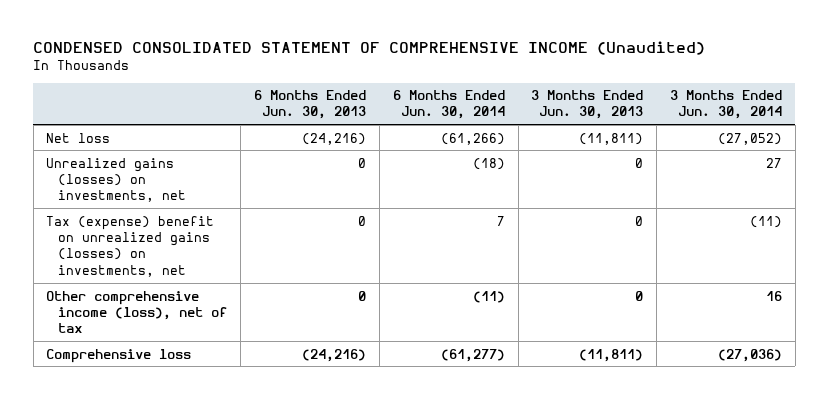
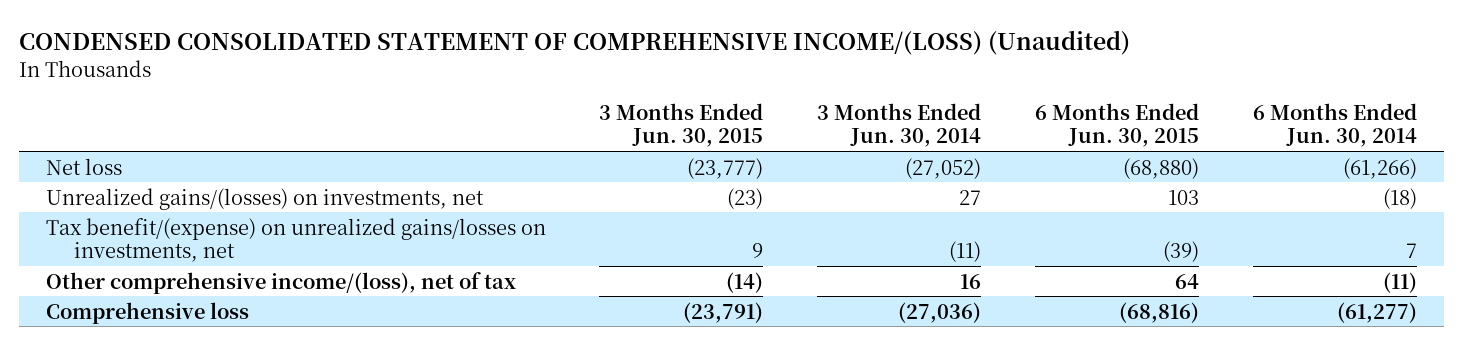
[33,40,706,55] CONDENSED CONSOLIDATED STATEMENT OF COMPREHENSIVE INCOME (Unaudited) -> [18,30,1130,56] CONDENSED CONSOLIDATED STATEMENT OF COMPREHENSIVE INCOME/(LOSS) (Unaudited)
[254,90,367,120] 6 Months Ended Jun. 30, 2013 -> none
[531,90,644,120] 3 Months Ended Jun. 30, 2013 -> none
none -> [599,103,764,148] 3 Months Ended Jun. 30, 2015
none -> [1035,103,1200,148] 6 Months Ended Jun. 30, 2015
[46,157,187,203] Unrealized gains (losses) on investments, net -> [45,187,484,210] Unrealized gains/(losses) on investments, net
[46,215,215,277] Tax (expense) benefit on unrealized gains (losses) on investments, net -> [45,217,546,262] Tax benefit/(expense) on unrealized gains/losses on investments, net
[46,290,228,334] Other comprehensive income (loss), net of tax -> [45,271,516,294] Other comprehensive income/(loss), net of tax

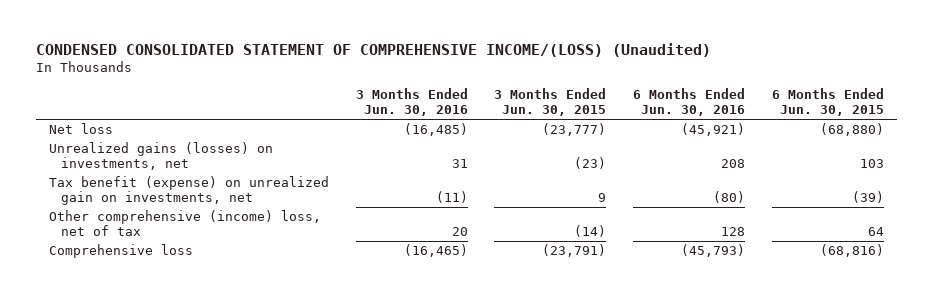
[817,103,982,148] 3 Months Ended Jun. 30, 2014 -> none
[1253,103,1418,148] 6 Months Ended Jun. 30, 2014 -> none
none -> [355,88,468,117] 3 Months Ended Jun. 30, 2016
none -> [633,88,746,117] 6 Months Ended Jun. 30, 2016
[45,187,484,210] Unrealized gains/(losses) on investments, net -> [48,142,273,171] Unrealized gains (losses) on investments, net
[45,217,546,262] Tax benefit/(expense) on unrealized gains/losses on investments, net -> [48,176,329,206] Tax benefit (expense) on unrealized gain on investments, net
[45,271,516,294] Other comprehensive income/(loss), net of tax -> [48,210,321,237] Other comprehensive (income) loss, net of tax

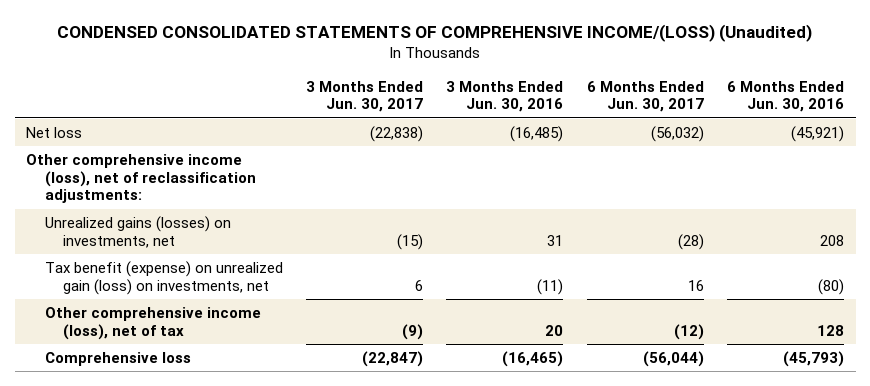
[35,43,711,58] CONDENSED CONSOLIDATED STATEMENT OF COMPREHENSIVE INCOME/(LOSS) (Unaudited) -> [57,23,813,42] CONDENSED CONSOLIDATED STATEMENTS OF COMPREHENSIVE INCOME/(LOSS) (Unaudited)
[494,88,607,117] 3 Months Ended Jun. 30, 2015 -> none
[771,88,884,117] 6 Months Ended Jun. 30, 2015 -> none
none -> [305,80,423,113] 3 Months Ended Jun. 30, 2017
none -> [586,80,704,113] 6 Months Ended Jun. 30, 2017
none -> [26,153,256,204] Other comprehensive income (loss), net of reclassification adjustments:
[48,176,329,206] Tax benefit (expense) on unrealized gain on investments, net -> [44,260,283,295] Tax benefit (expense) on unrealized gain (loss) on investments, net
[48,210,321,237] Other comprehensive (income) loss, net of tax -> [44,306,261,340] Other comprehensive income (loss), net of tax

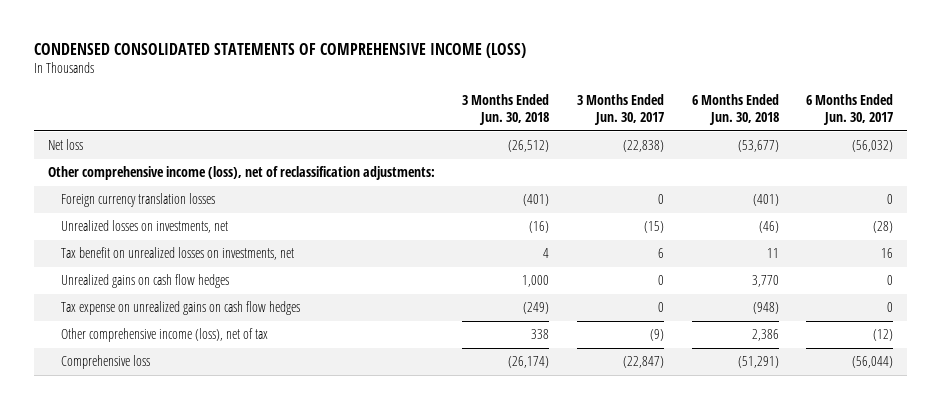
[57,23,813,42] CONDENSED CONSOLIDATED STATEMENTS OF COMPREHENSIVE INCOME/(LOSS) (Unaudited) -> [33,42,526,58] CONDENSED CONSOLIDATED STATEMENTS OF COMPREHENSIVE INCOME (LOSS)
[446,80,564,113] 3 Months Ended Jun. 30, 2016 -> none
[726,80,844,113] 6 Months Ended Jun. 30, 2016 -> none
none -> [462,93,550,126] 3 Months Ended Jun. 30, 2018
none -> [691,93,779,126] 6 Months Ended Jun. 30, 2018
none -> [61,193,216,208] Foreign currency translation losses
[44,215,231,248] Unrealized gains (losses) on investments, net -> [61,220,229,234] Unrealized losses on investments, net
[44,260,283,295] Tax benefit (expense) on unrealized gain (loss) on investments, net -> [61,247,295,261] Tax benefit on unrealized losses on investments, net
none -> [61,274,230,289] Unrealized gains on cash flow hedges
none -> [61,301,301,316] Tax expense on unrealized gains on cash flow hedges

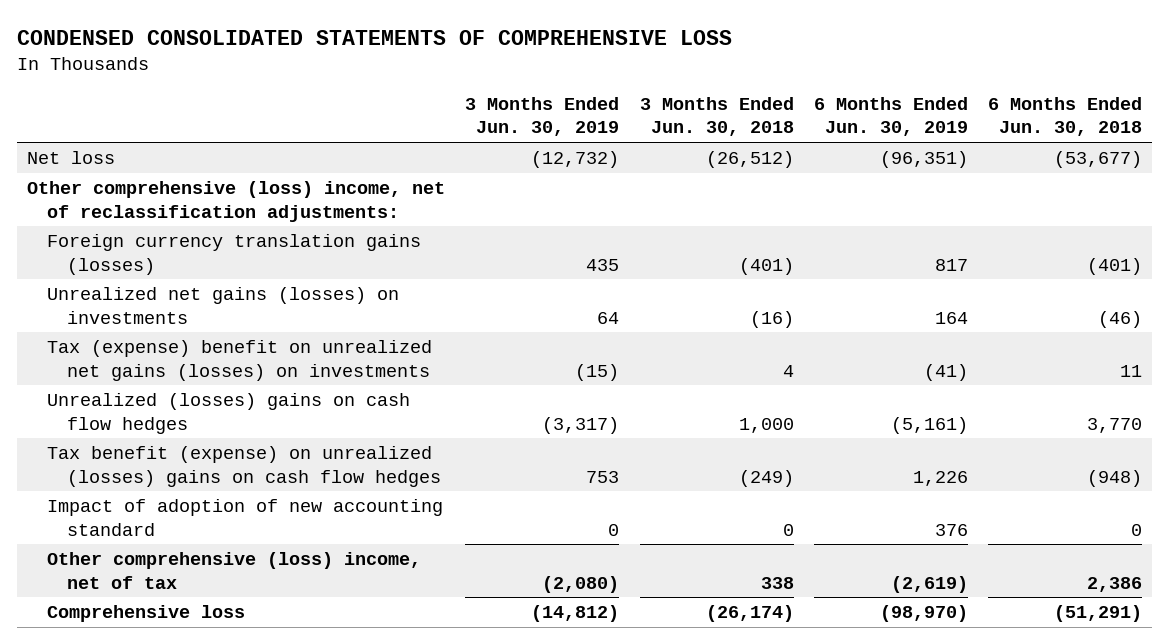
[33,42,526,58] CONDENSED CONSOLIDATED STATEMENTS OF COMPREHENSIVE INCOME (LOSS) -> [16,30,732,46] CONDENSED CONSOLIDATED STATEMENTS OF COMPREHENSIVE LOSS
[576,93,664,126] 3 Months Ended Jun. 30, 2017 -> none
[806,93,894,126] 6 Months Ended Jun. 30, 2017 -> none
none -> [465,96,620,137] 3 Months Ended Jun. 30, 2019
none -> [813,96,968,137] 6 Months Ended Jun. 30, 2019
[47,166,435,181] Other comprehensive income (loss), net of reclassification adjustments: -> [26,181,445,222] Other comprehensive (loss) income, net of reclassification adjustments:
[61,193,216,208] Foreign currency translation losses -> [46,234,421,275] Foreign currency translation gains (losses)
[61,220,229,234] Unrealized losses on investments, net -> [46,287,399,324] Unrealized net gains (losses) on investments
[61,247,295,261] Tax benefit on unrealized losses on investments, net -> [46,340,432,381] Tax (expense) benefit on unrealized net gains (losses) on investments
[61,274,230,289] Unrealized gains on cash flow hedges -> [46,393,410,434] Unrealized (losses) gains on cash flow hedges
[61,301,301,316] Tax expense on unrealized gains on cash flow hedges -> [46,446,442,487] Tax benefit (expense) on unrealized (losses) gains on cash flow hedges
none -> [46,499,443,536] Impact of adoption of new accounting standard
[61,328,269,343] Other comprehensive income (loss), net of tax -> [46,552,421,589] Other comprehensive (loss) income, net of tax

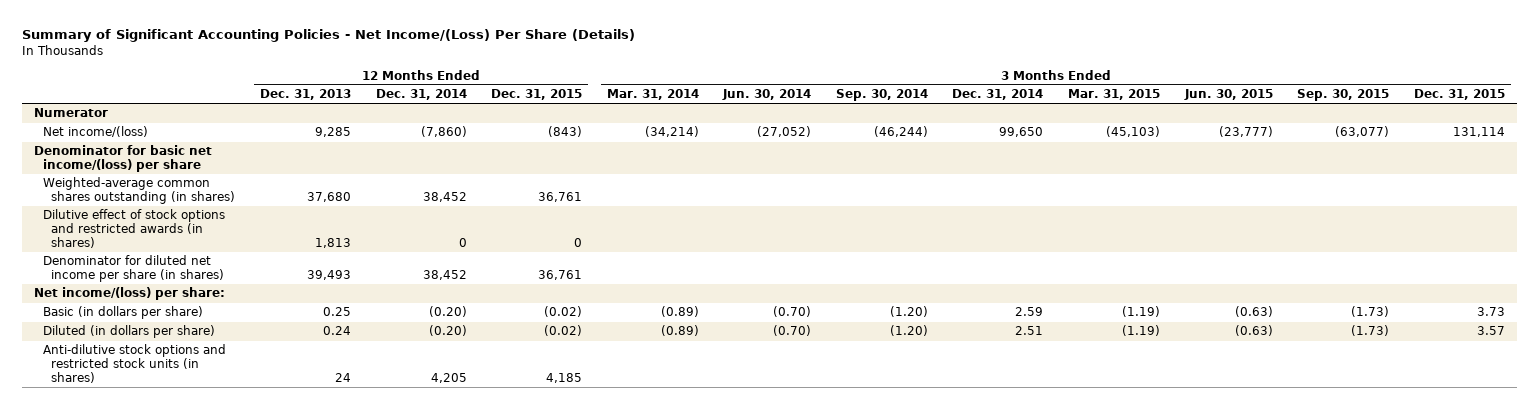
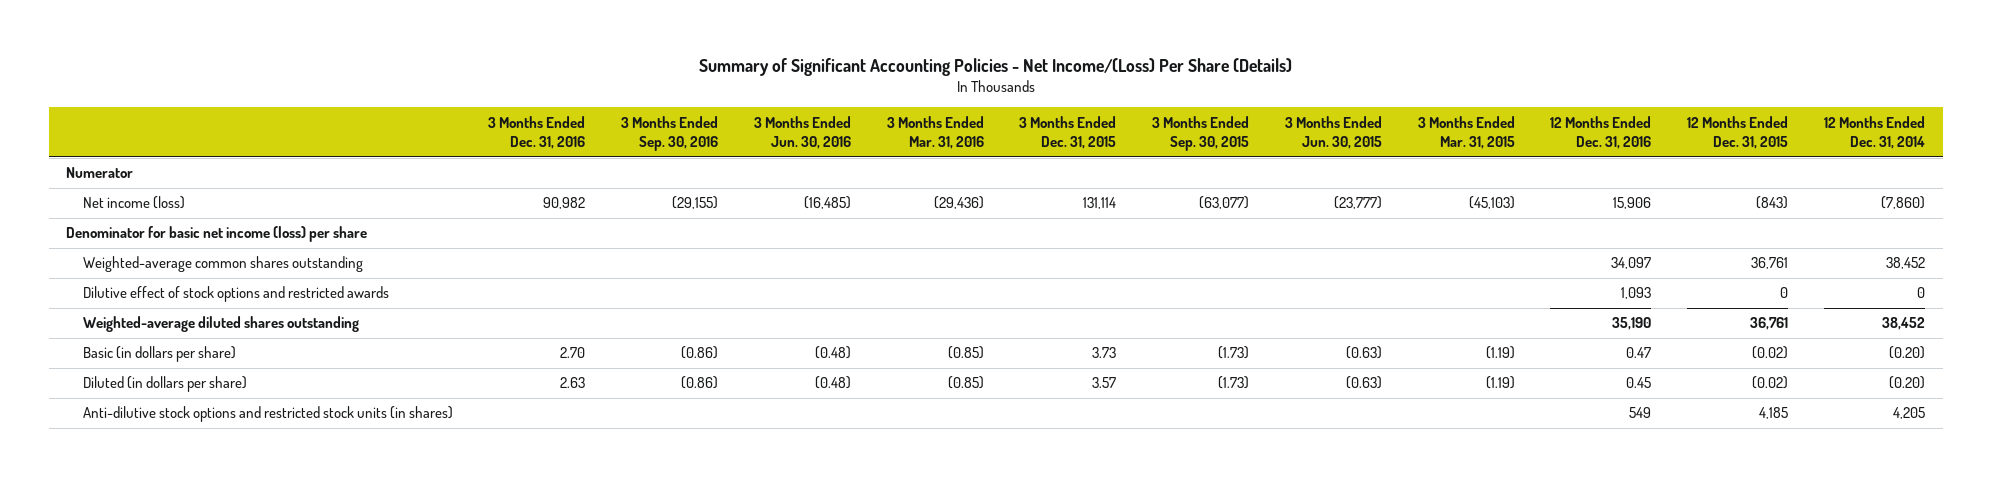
[259,89,351,101] Dec. 31, 2013 -> none
[606,89,699,101] Mar. 31, 2014 -> none
[722,89,812,101] Jun. 30, 2014 -> none
[835,89,928,102] Sep. 30, 2014 -> none
[952,89,1044,101] Dec. 31, 2014 -> none
none -> [488,115,586,150] 3 Months Ended Dec. 31, 2016
none -> [621,115,719,152] 3 Months Ended Sep. 30, 2016
none -> [753,115,851,150] 3 Months Ended Jun. 30, 2016
none -> [886,115,984,150] 3 Months Ended Mar. 31, 2016
none -> [1550,115,1652,150] 12 Months Ended Dec. 31, 2016
[33,287,225,301] Net income/(loss) per share: -> none
[42,126,148,138] Net income/(loss) -> [82,196,185,210] Net income (loss)
[33,145,212,173] Denominator for basic net income/(loss) per share -> [66,226,368,243] Denominator for basic net income (loss) per share
[42,177,236,205] Weighted-average common shares outstanding (in shares) -> [82,256,363,273] Weighted-average common shares outstanding
[42,209,225,248] Dilutive effect of stock options and restricted awards (in shares) -> [82,286,389,303] Dilutive effect of stock options and restricted awards
[42,255,225,283] Denominator for diluted net income per share (in shares) -> [82,316,359,333] Weighted-average diluted shares outstanding

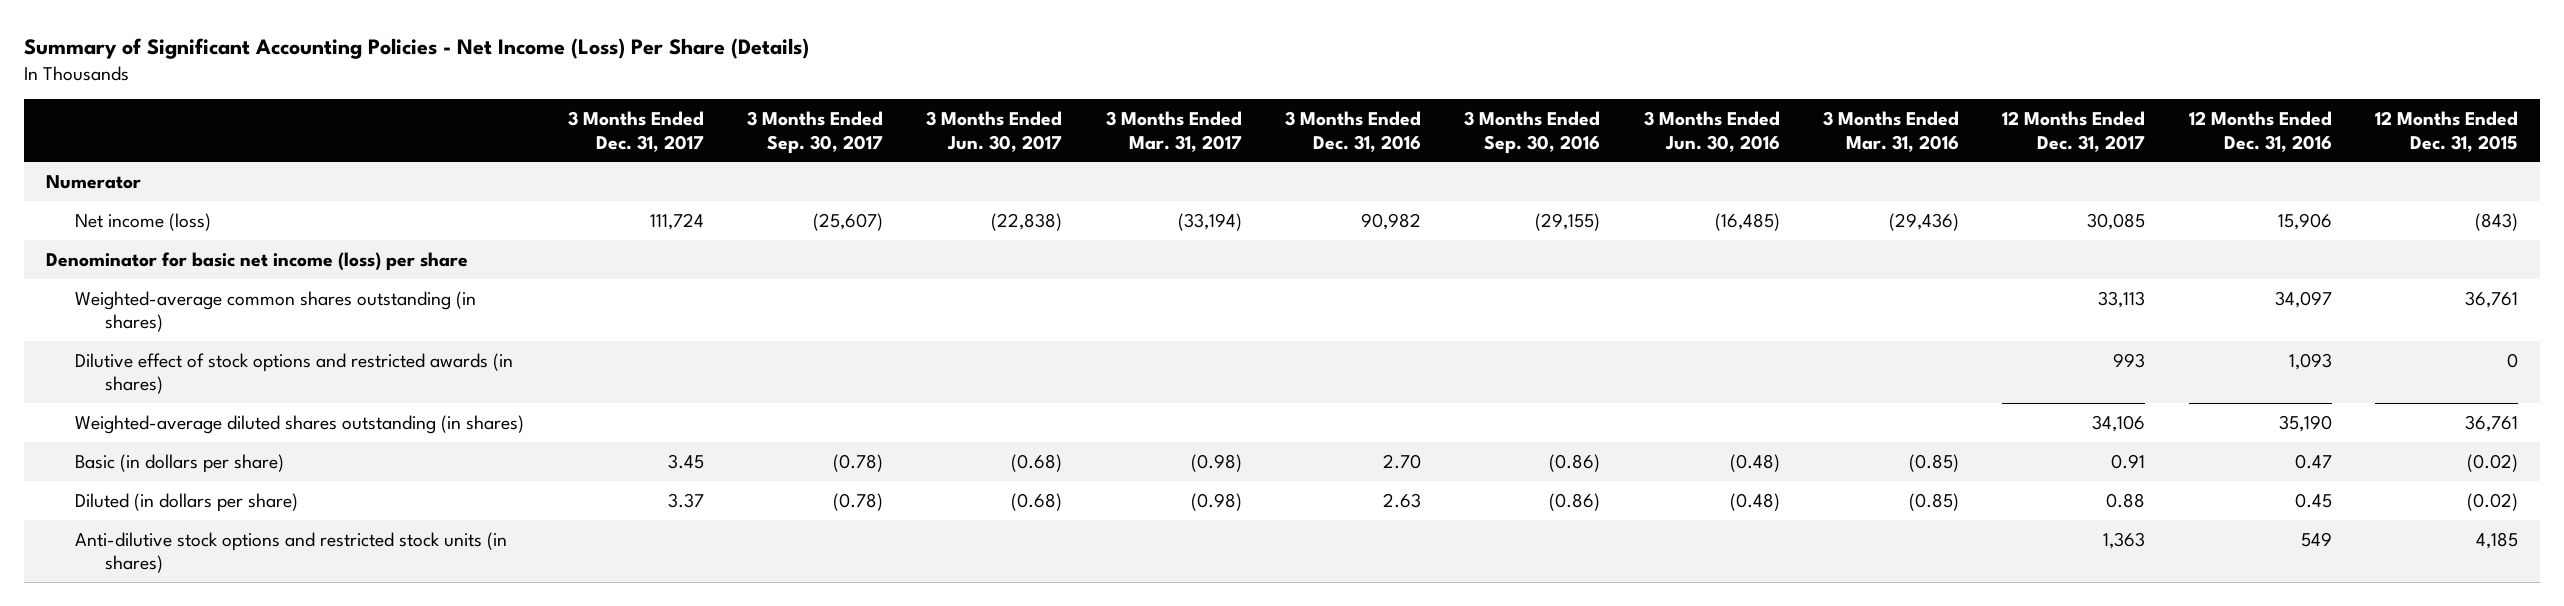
[698,57,1292,76] Summary of Significant Accounting Policies - Net Income/(Loss) Per Share (Details) -> [23,37,809,59] Summary of Significant Accounting Policies - Net Income (Loss) Per Share (Details)
[1019,115,1117,150] 3 Months Ended Dec. 31, 2015 -> none
[1152,115,1250,152] 3 Months Ended Sep. 30, 2015 -> none
[1284,115,1382,150] 3 Months Ended Jun. 30, 2015 -> none
[1417,115,1515,150] 3 Months Ended Mar. 31, 2015 -> none
[1823,115,1925,150] 12 Months Ended Dec. 31, 2014 -> none
none -> [567,110,704,152] 3 Months Ended Dec. 31, 2017
none -> [747,110,884,154] 3 Months Ended Sep. 30, 2017
none -> [926,110,1063,152] 3 Months Ended Jun. 30, 2017
none -> [1105,110,1242,152] 3 Months Ended Mar. 31, 2017
none -> [2002,110,2146,152] 12 Months Ended Dec. 31, 2017
[82,256,363,273] Weighted-average common shares outstanding -> [75,290,477,333] Weighted-average common shares outstanding (in shares)
[82,286,389,303] Dilutive effect of stock options and restricted awards -> [75,352,514,395] Dilutive effect of stock options and restricted awards (in shares)
[82,316,359,333] Weighted-average diluted shares outstanding -> [75,414,525,434] Weighted-average diluted shares outstanding (in shares)

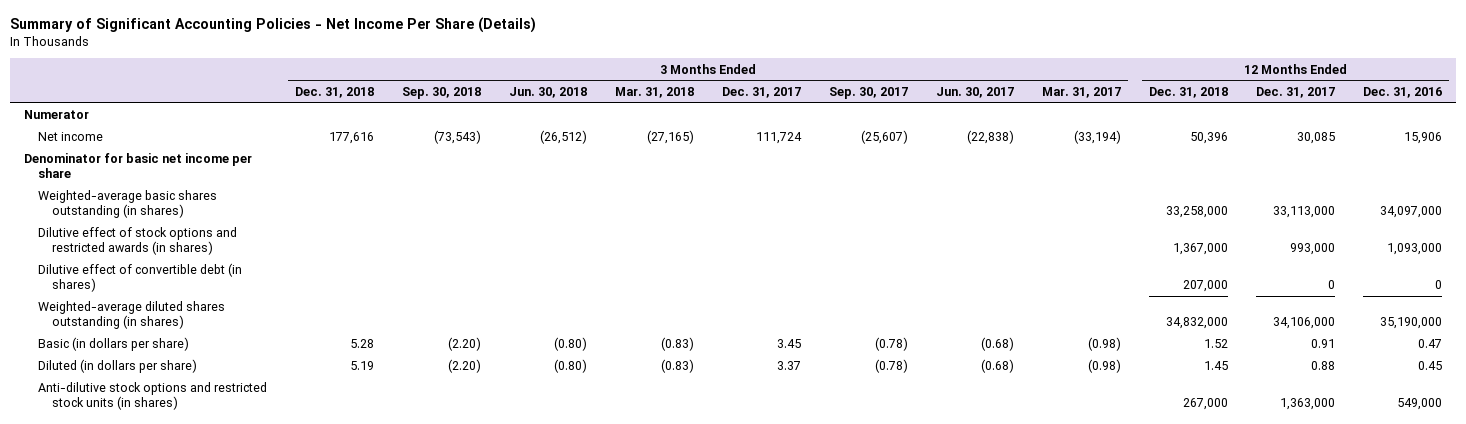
[23,37,809,59] Summary of Significant Accounting Policies - Net Income (Loss) Per Share (Details) -> [10,17,537,34] Summary of Significant Accounting Policies - Net Income Per Share (Details)
[1285,110,1422,152] 3 Months Ended Dec. 31, 2016 -> none
[1464,110,1601,154] 3 Months Ended Sep. 30, 2016 -> none
[1643,110,1780,152] 3 Months Ended Jun. 30, 2016 -> none
[1823,110,1960,152] 3 Months Ended Mar. 31, 2016 -> none
[2375,110,2519,152] 12 Months Ended Dec. 31, 2015 -> none
none -> [295,86,375,98] Dec. 31, 2018
none -> [402,86,482,99] Sep. 30, 2018
none -> [509,86,588,98] Jun. 30, 2018
none -> [615,86,695,98] Mar. 31, 2018
none -> [1149,86,1229,98] Dec. 31, 2018
[75,212,212,231] Net income (loss) -> [38,132,104,142] Net income
[45,251,468,271] Denominator for basic net income (loss) per share -> [24,153,253,179] Denominator for basic net income per share
[75,290,477,333] Weighted-average common shares outstanding (in shares) -> [38,190,218,219] Weighted-average basic shares outstanding (in shares)
[2098,290,2146,308] 33,113 -> [1273,206,1336,219] 33,113,000
[2274,290,2332,308] 34,097 -> [1380,206,1443,219] 34,097,000
[2113,352,2146,368] 993 -> [1290,243,1336,256] 993,000
[2288,352,2332,370] 1,093 -> [1387,243,1443,256] 1,093,000
none -> [38,263,243,293] Dilutive effect of convertible debt (in shares)
[2092,414,2146,432] 34,106 -> [1273,317,1336,330] 34,106,000
[2278,414,2332,432] 35,190 -> [1380,317,1443,330] 35,190,000
[2103,531,2146,549] 1,363 -> [1280,398,1336,411] 1,363,000
[2300,531,2332,547] 549 -> [1397,398,1443,411] 549,000

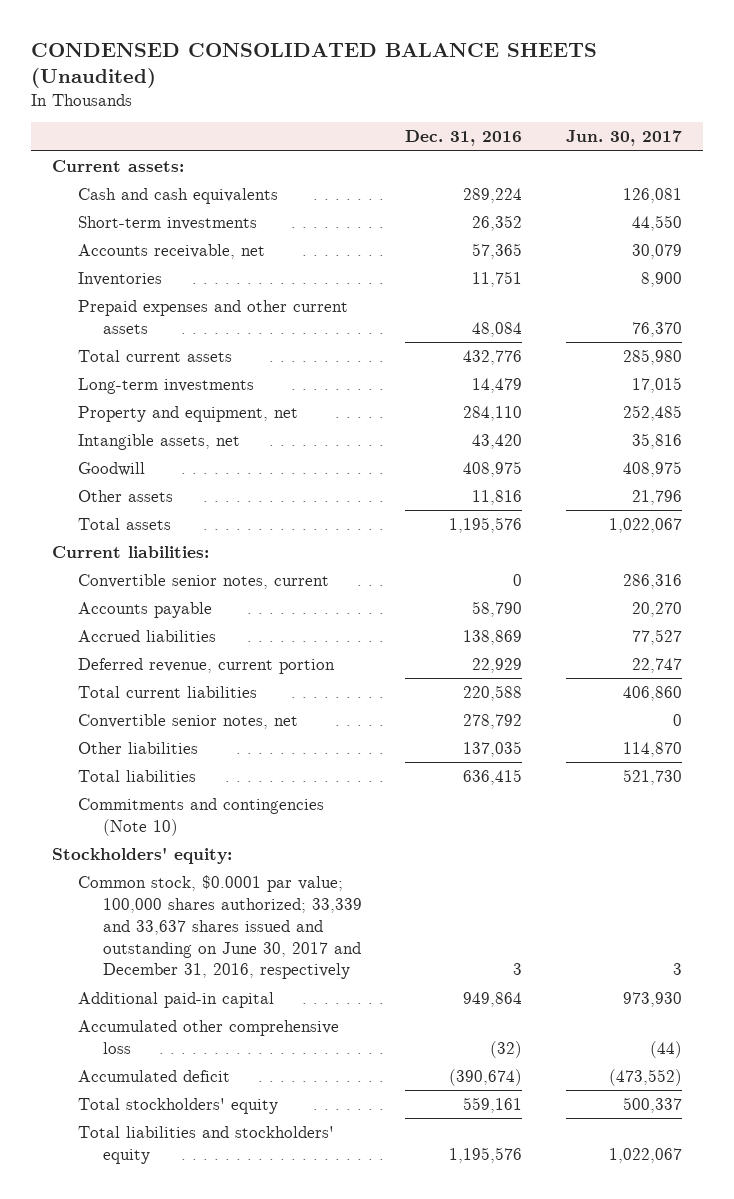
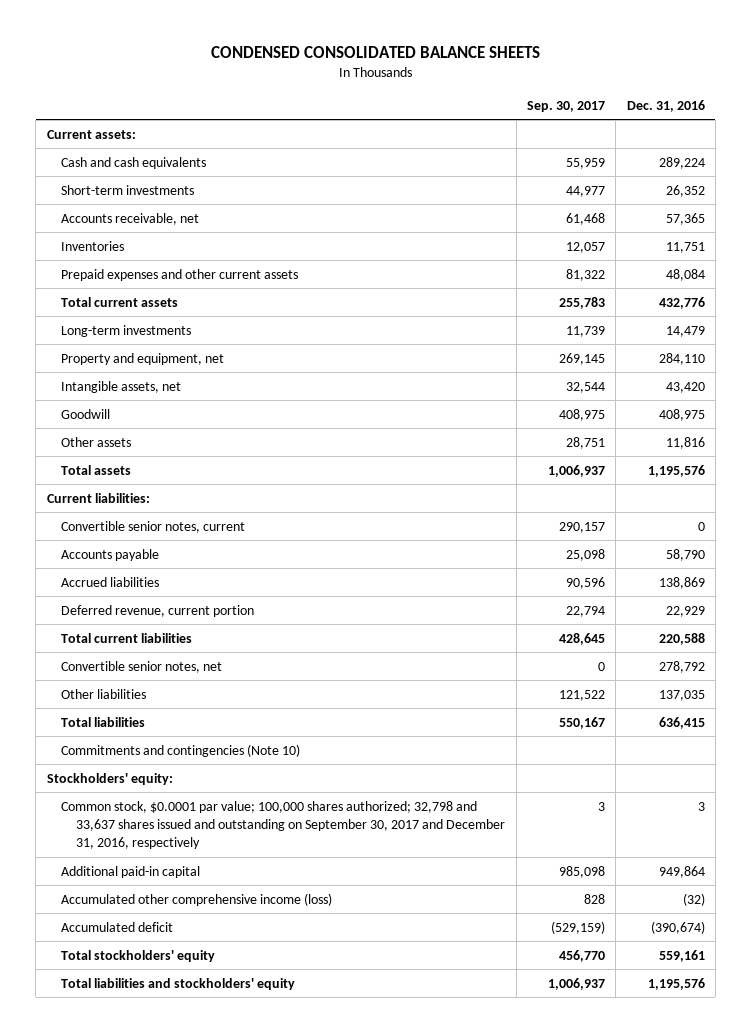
[30,42,597,88] CONDENSED CONSOLIDATED BALANCE SHEETS (Unaudited) -> [210,45,540,58] CONDENSED CONSOLIDATED BALANCE SHEETS
[565,130,682,147] Jun. 30, 2017 -> none
none -> [526,100,605,112] Sep. 30, 2017
[77,874,363,980] Common stock, $0.0001 par value; 100,000 shares authorized; 33,339 and 33,637 shares issued and outstanding on June 30, 2017 and December 31, 2016, respectively -> [61,800,506,850] Common stock, $0.0001 par value; 100,000 shares authorized; 32,798 and 33,637 shares issued and outstanding on September 30, 2017 and December 31, 2016, respectively
[77,1019,339,1054] Accumulated other comprehensive loss -> [61,892,333,906] Accumulated other comprehensive income (loss)

